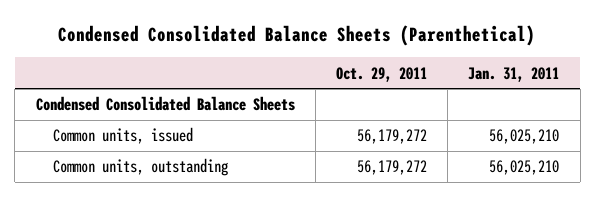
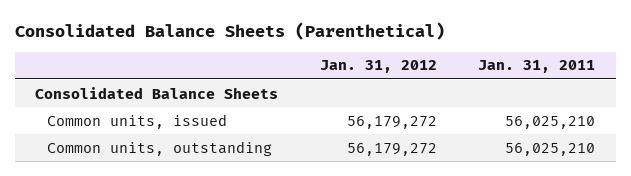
[58,24,536,46] Condensed Consolidated Balance Sheets (Parenthetical) -> [14,22,445,41] Consolidated Balance Sheets (Parenthetical)
[335,66,427,82] Oct. 29, 2011 -> none
none -> [319,60,437,74] Jan. 31, 2012
[35,96,295,112] Condensed Consolidated Balance Sheets -> [35,86,279,99] Consolidated Balance Sheets

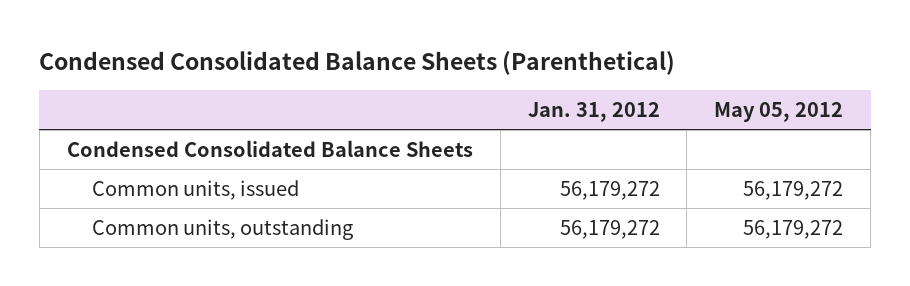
[14,22,445,41] Consolidated Balance Sheets (Parenthetical) -> [39,51,676,76] Condensed Consolidated Balance Sheets (Parenthetical)
[478,60,596,74] Jan. 31, 2011 -> none
none -> [714,101,844,122] May 05, 2012
[35,86,279,99] Consolidated Balance Sheets -> [66,139,473,157] Condensed Consolidated Balance Sheets

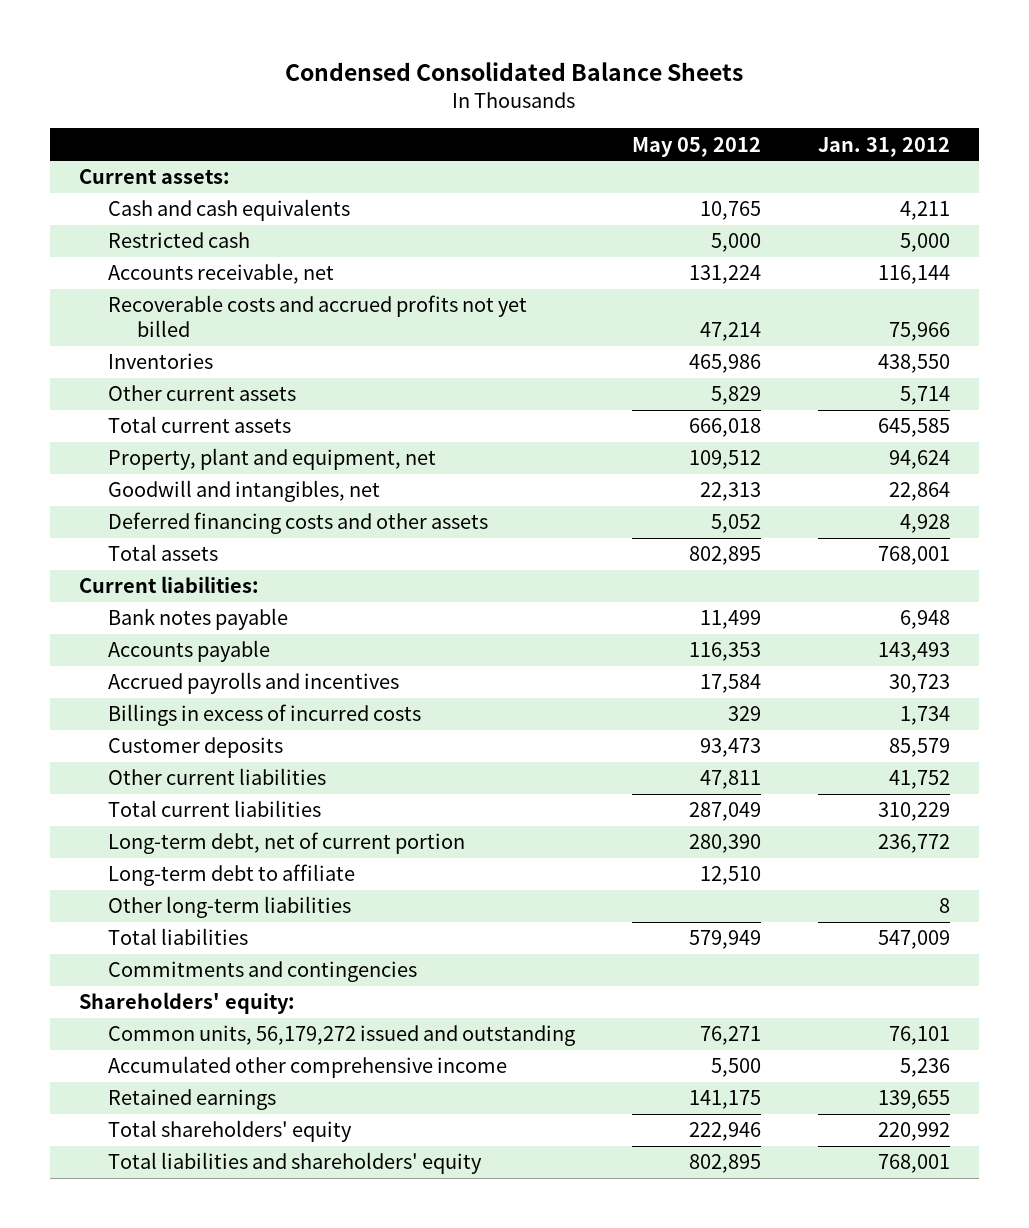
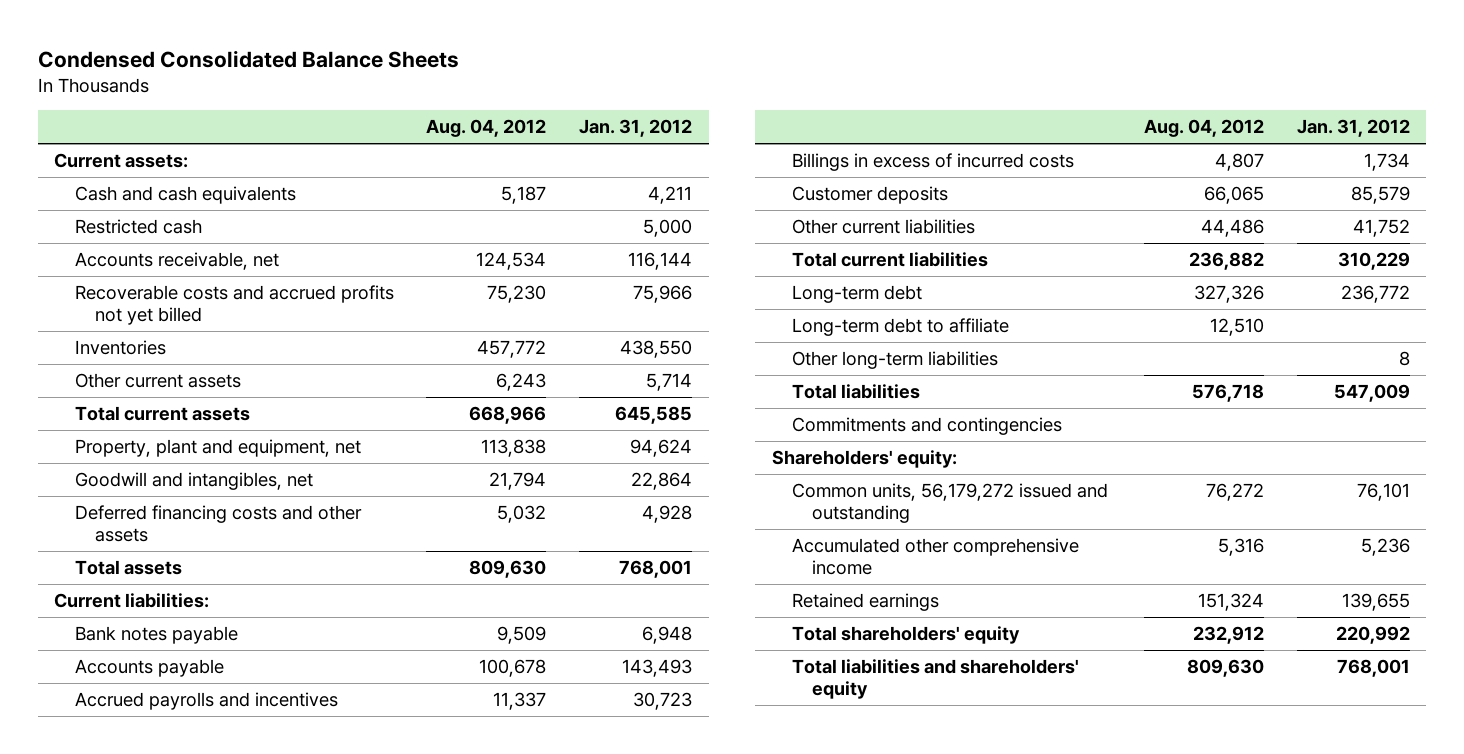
[632,136,762,157] May 05, 2012 -> none
none -> [426,119,547,138] Aug. 04, 2012
[108,832,466,855] Long-term debt, net of current portion -> [791,285,922,304] Long-term debt

